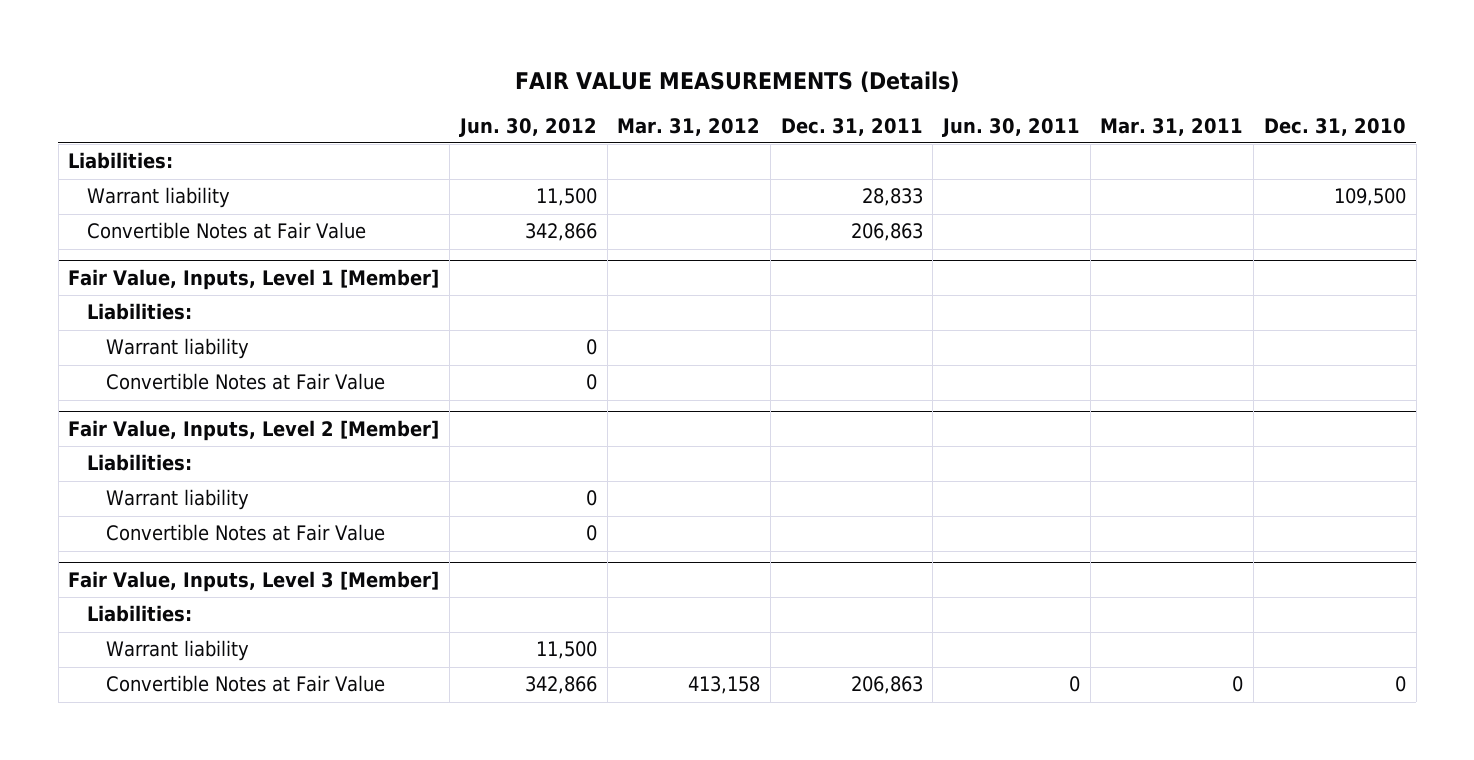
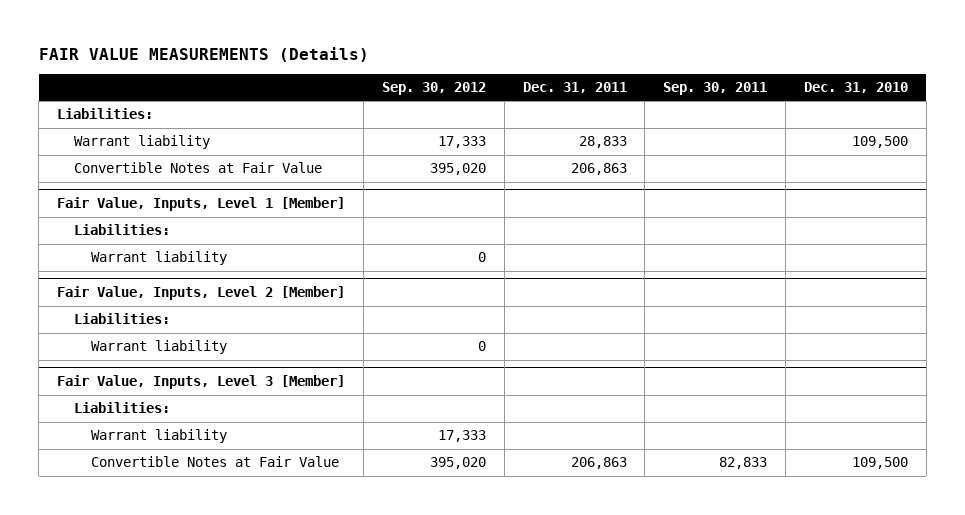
[458,117,597,137] Jun. 30, 2012 -> none
[617,117,761,136] Mar. 31, 2012 -> none
[942,117,1081,137] Jun. 30, 2011 -> none
[1100,117,1244,136] Mar. 31, 2011 -> none
none -> [381,82,486,96] Sep. 30, 2012
none -> [663,82,768,96] Sep. 30, 2011
[105,373,385,391] Convertible Notes at Fair Value -> none
[105,524,385,542] Convertible Notes at Fair Value -> none
[1394,676,1406,693] 0 -> [851,457,908,470] 109,500

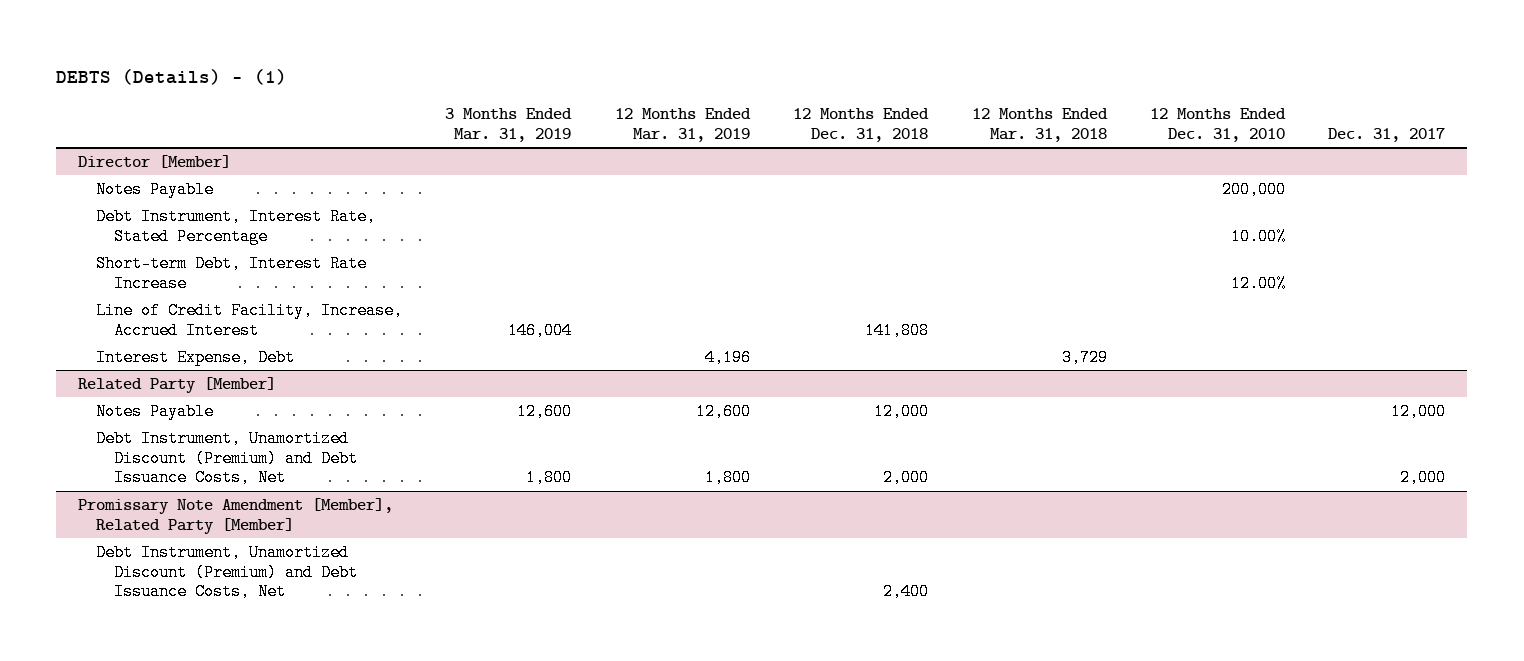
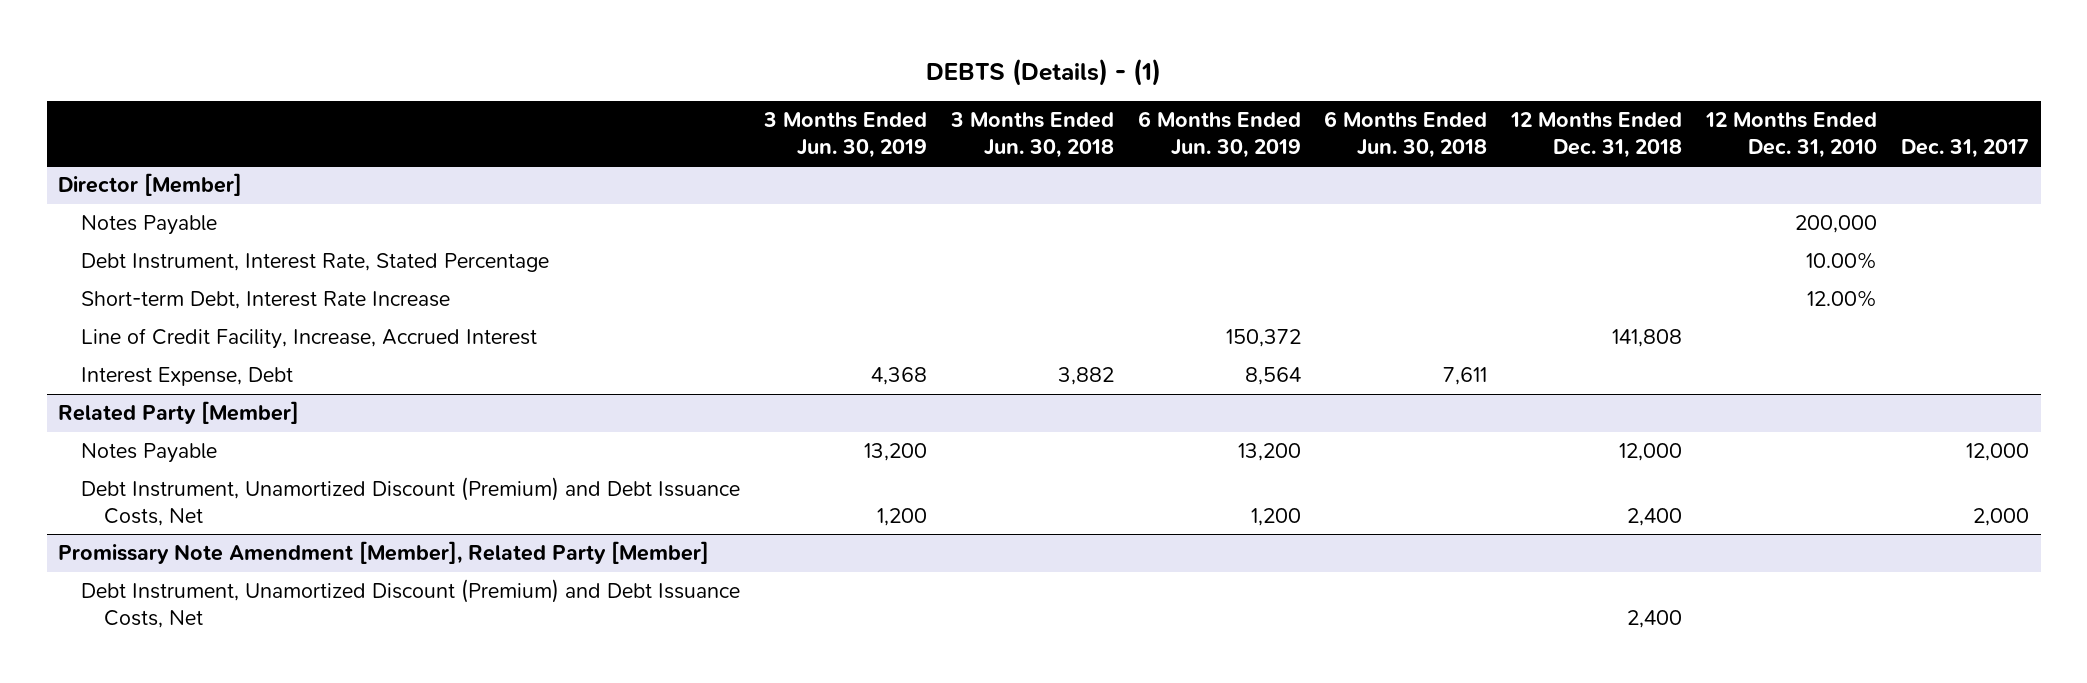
[445,108,573,143] 3 Months Ended Mar. 31, 2019 -> none
[614,108,751,143] 12 Months Ended Mar. 31, 2019 -> none
[971,108,1108,143] 12 Months Ended Mar. 31, 2018 -> none
none -> [762,112,927,158] 3 Months Ended Jun. 30, 2019
none -> [949,112,1114,158] 3 Months Ended Jun. 30, 2018
none -> [1137,111,1301,158] 6 Months Ended Jun. 30, 2019
none -> [1324,111,1488,158] 6 Months Ended Jun. 30, 2018
[883,469,930,487] 2,000 -> [1627,507,1683,526] 2,400

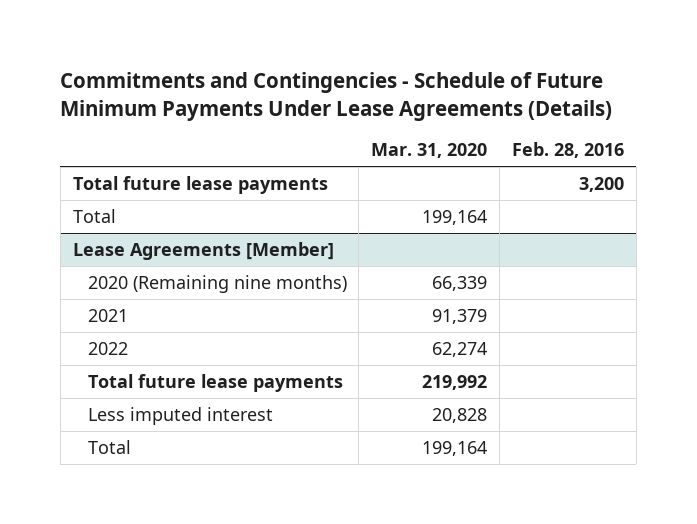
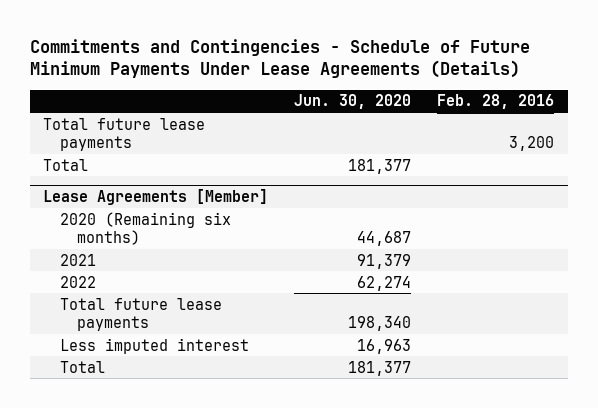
[371,143,488,159] Mar. 31, 2020 -> none
none -> [294,94,412,110] Jun. 30, 2020
[87,274,347,293] 2020 (Remaining nine months) -> [60,211,232,245] 2020 (Remaining six months)

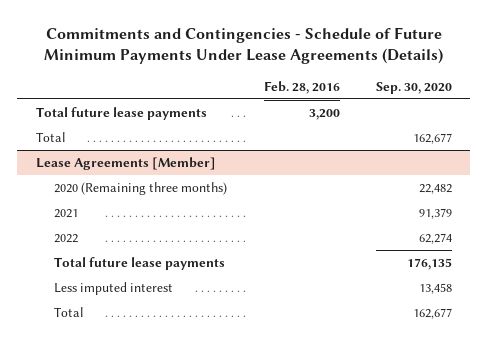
[294,94,412,110] Jun. 30, 2020 -> none
none -> [376,81,453,94] Sep. 30, 2020
[60,211,232,245] 2020 (Remaining six months) -> [54,182,228,196] 2020 (Remaining three months)

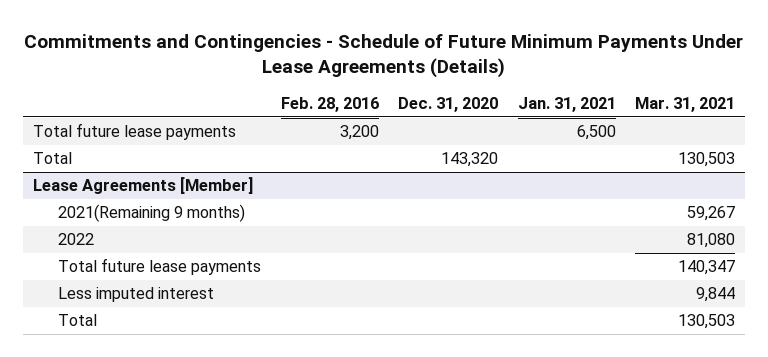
[376,81,453,94] Sep. 30, 2020 -> none
none -> [398,97,499,113] Dec. 31, 2020
none -> [517,97,616,113] Jan. 31, 2021
none -> [635,97,736,113] Mar. 31, 2021
[54,209,79,219] 2021 -> none
[54,182,228,196] 2020 (Remaining three months) -> [58,204,246,223] 2021(Remaining 9 months)

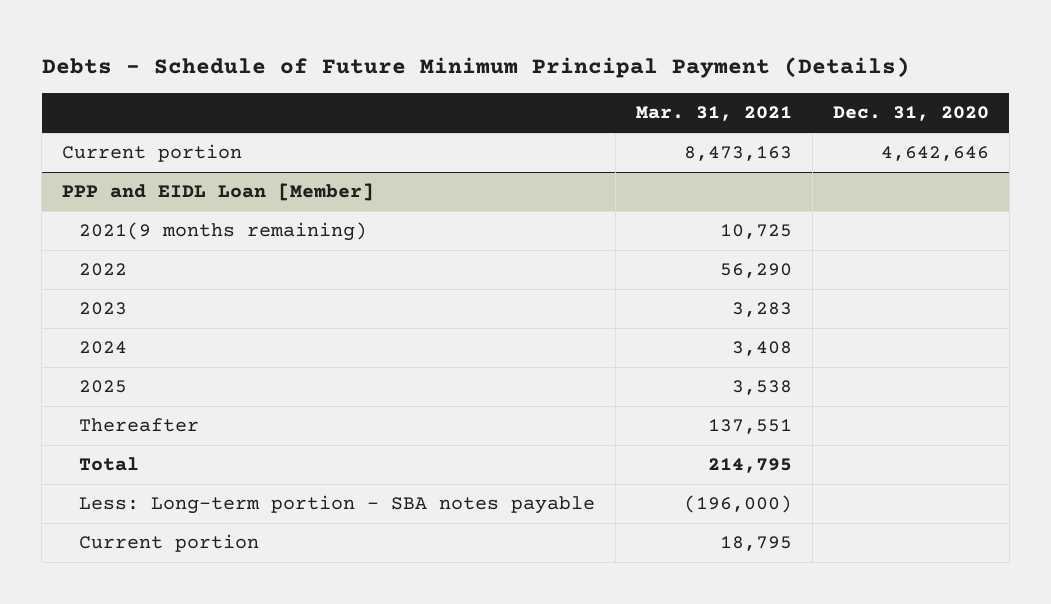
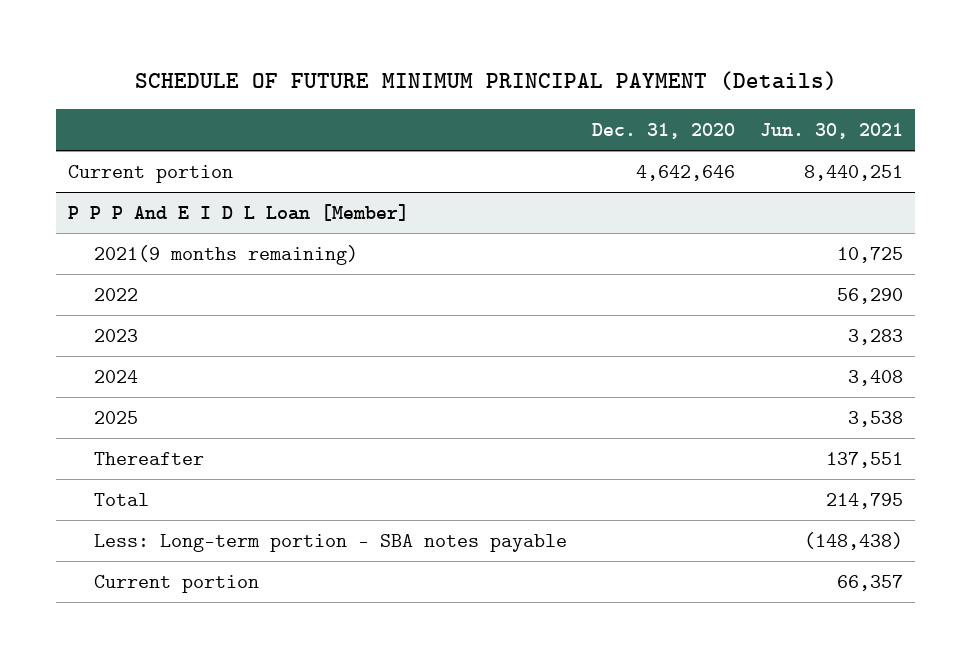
[41,56,910,78] Debts - Schedule of Future Minimum Principal Payment (Details) -> [134,71,837,91] SCHEDULE OF FUTURE MINIMUM PRINCIPAL PAYMENT (Details)
[635,106,792,122] Mar. 31, 2021 -> none
none -> [759,123,903,140] Jun. 30, 2021
[62,183,375,202] PPP and EIDL Loan [Member] -> [68,204,410,222] P P P And E I D L Loan [Member]

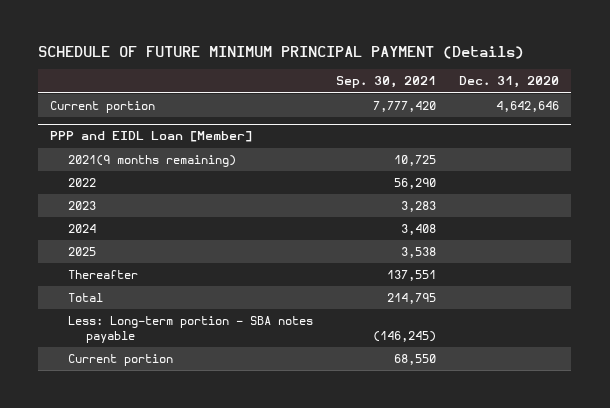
[759,123,903,140] Jun. 30, 2021 -> none
none -> [336,76,437,89] Sep. 30, 2021
[68,204,410,222] P P P And E I D L Loan [Member] -> [50,131,253,143] PPP and EIDL Loan [Member]

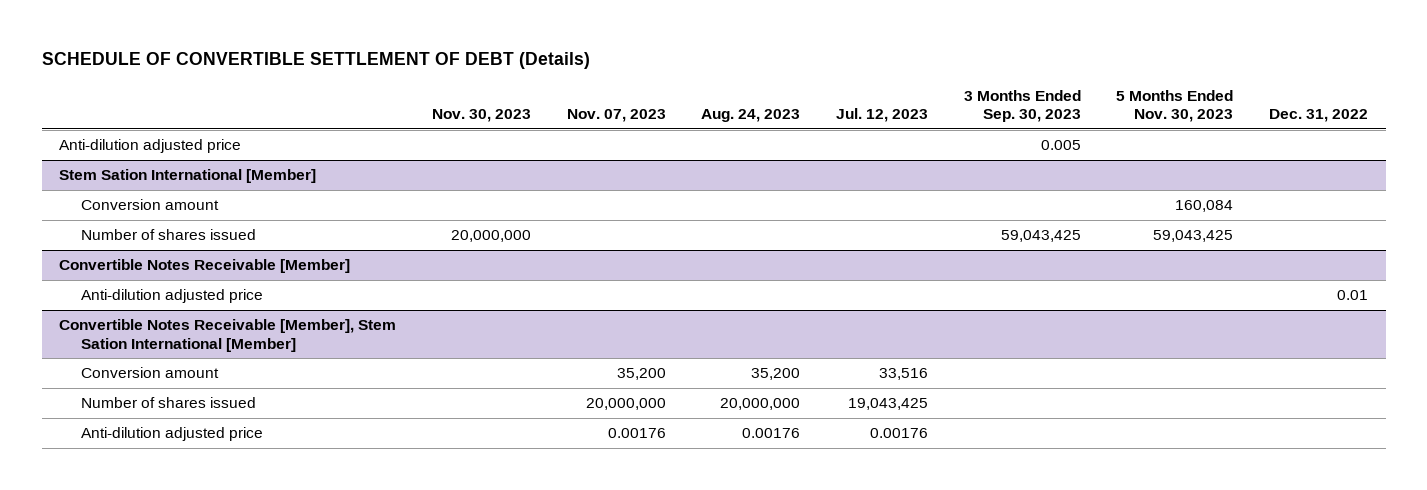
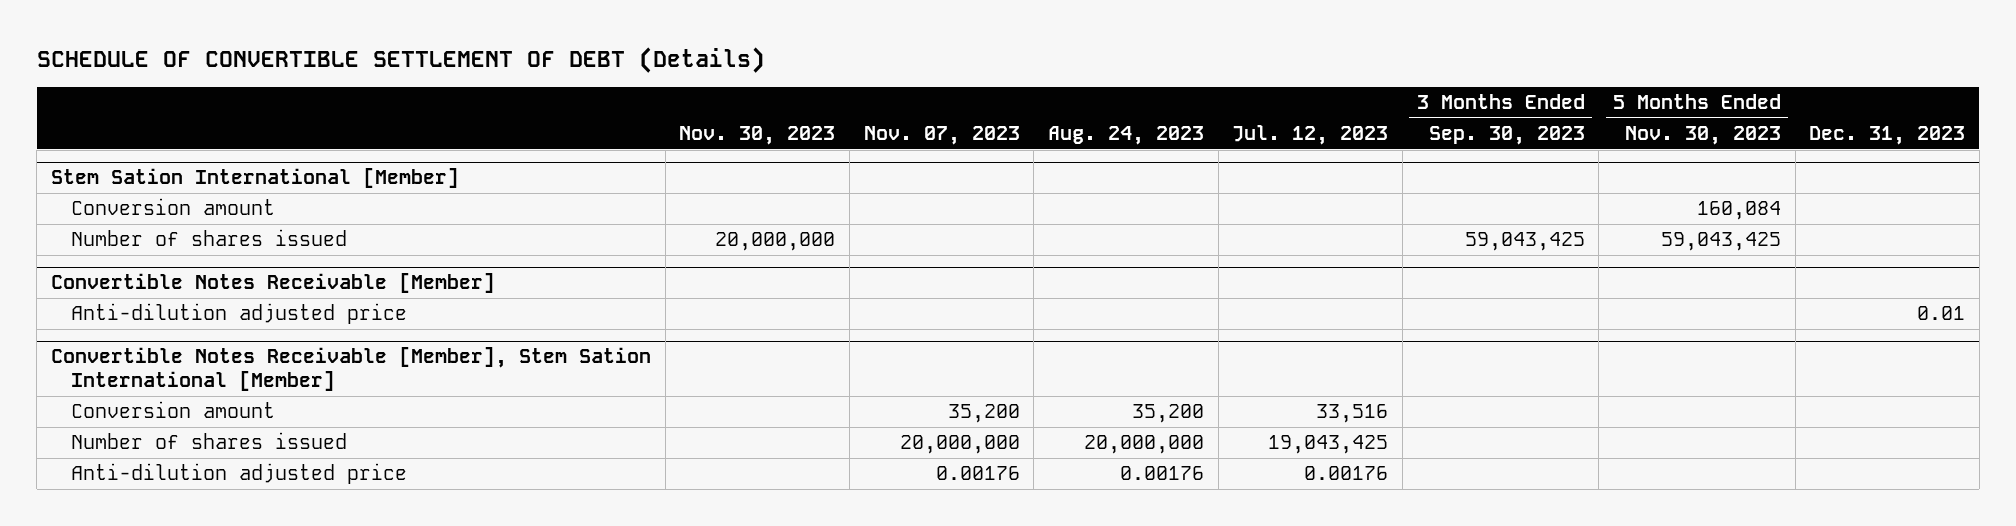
[1268,109,1368,123] Dec. 31, 2022 -> none
none -> [1809,125,1966,145] Dec. 31, 2023
[59,139,242,154] Anti-dilution adjusted price -> none

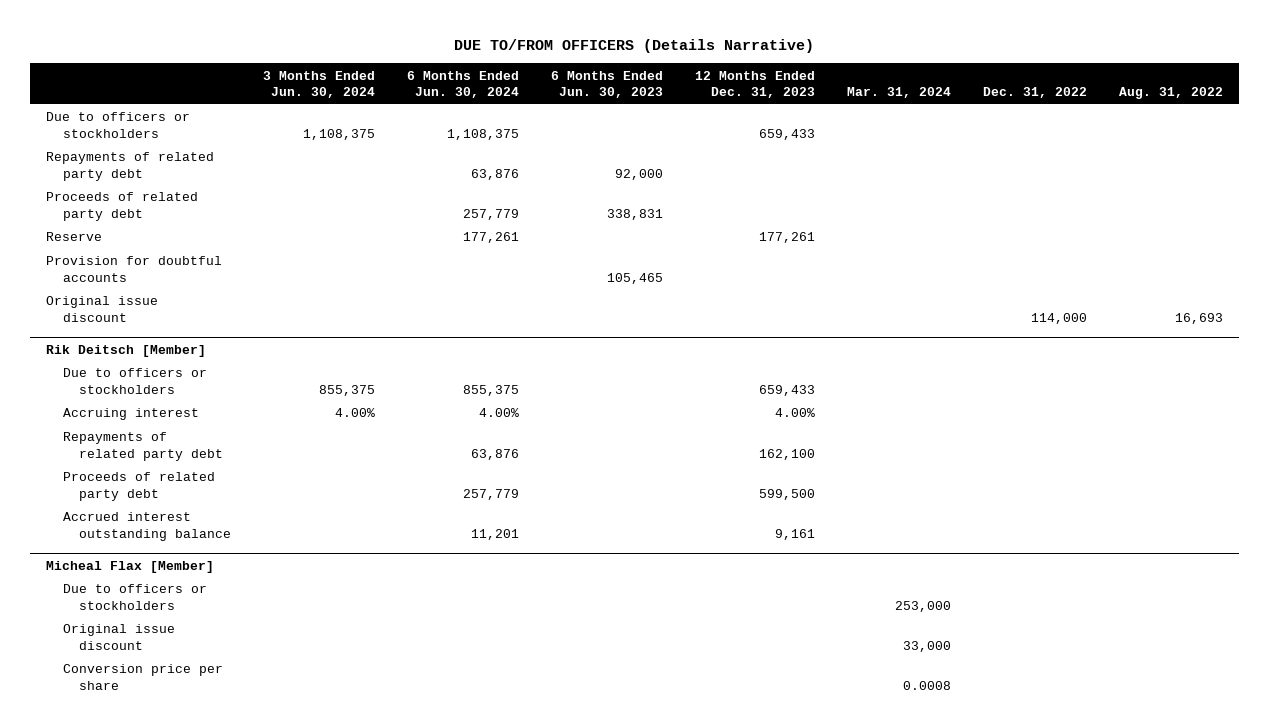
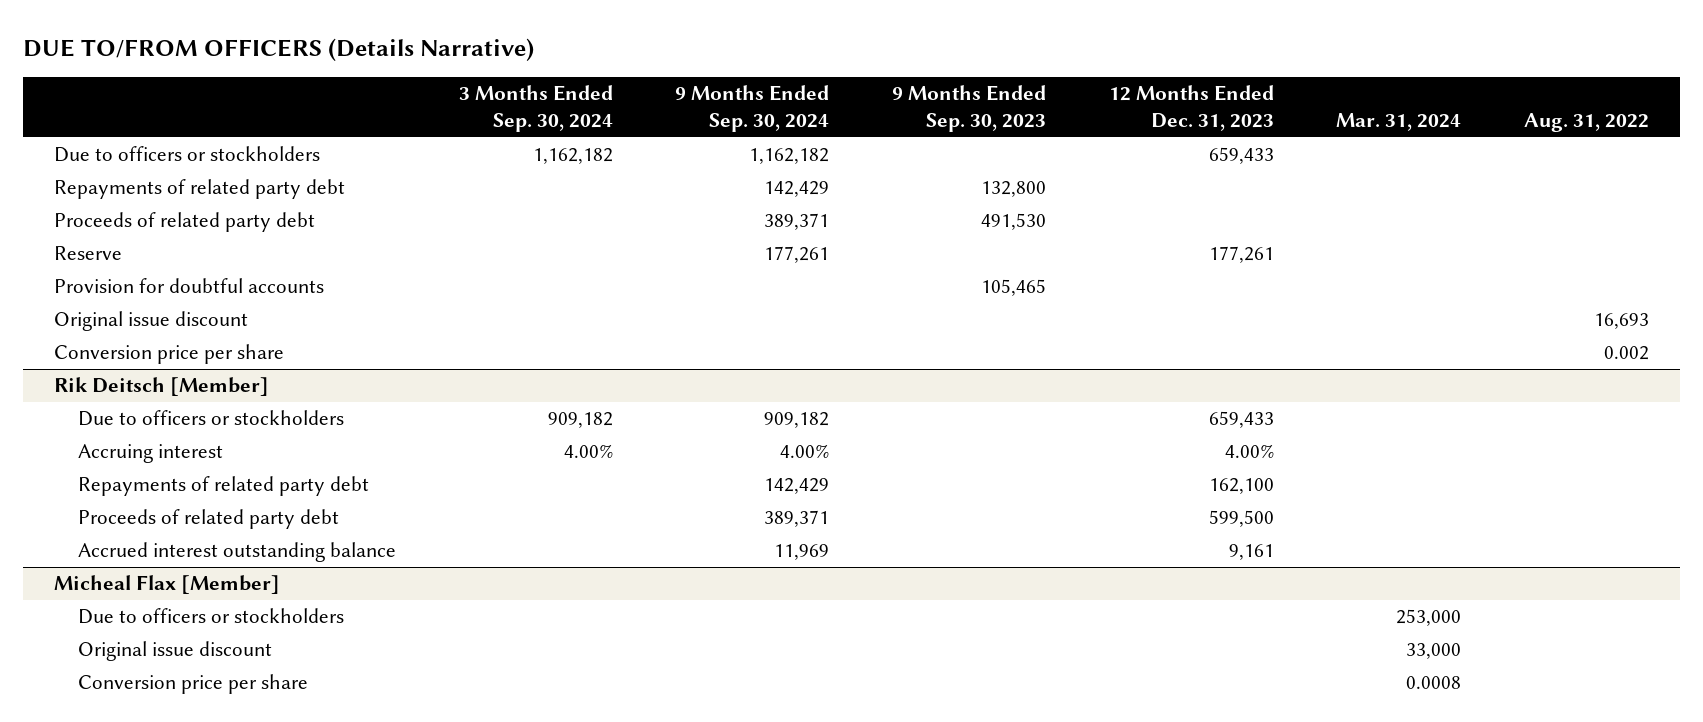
[263,70,376,98] 3 Months Ended Jun. 30, 2024 -> none
[407,70,520,98] 6 Months Ended Jun. 30, 2024 -> none
[551,70,664,98] 6 Months Ended Jun. 30, 2023 -> none
[983,86,1088,98] Dec. 31, 2022 -> none
none -> [458,85,613,132] 3 Months Ended Sep. 30, 2024
none -> [675,85,830,132] 9 Months Ended Sep. 30, 2024
none -> [891,85,1046,132] 9 Months Ended Sep. 30, 2023
none -> [54,344,285,365] Conversion price per share

